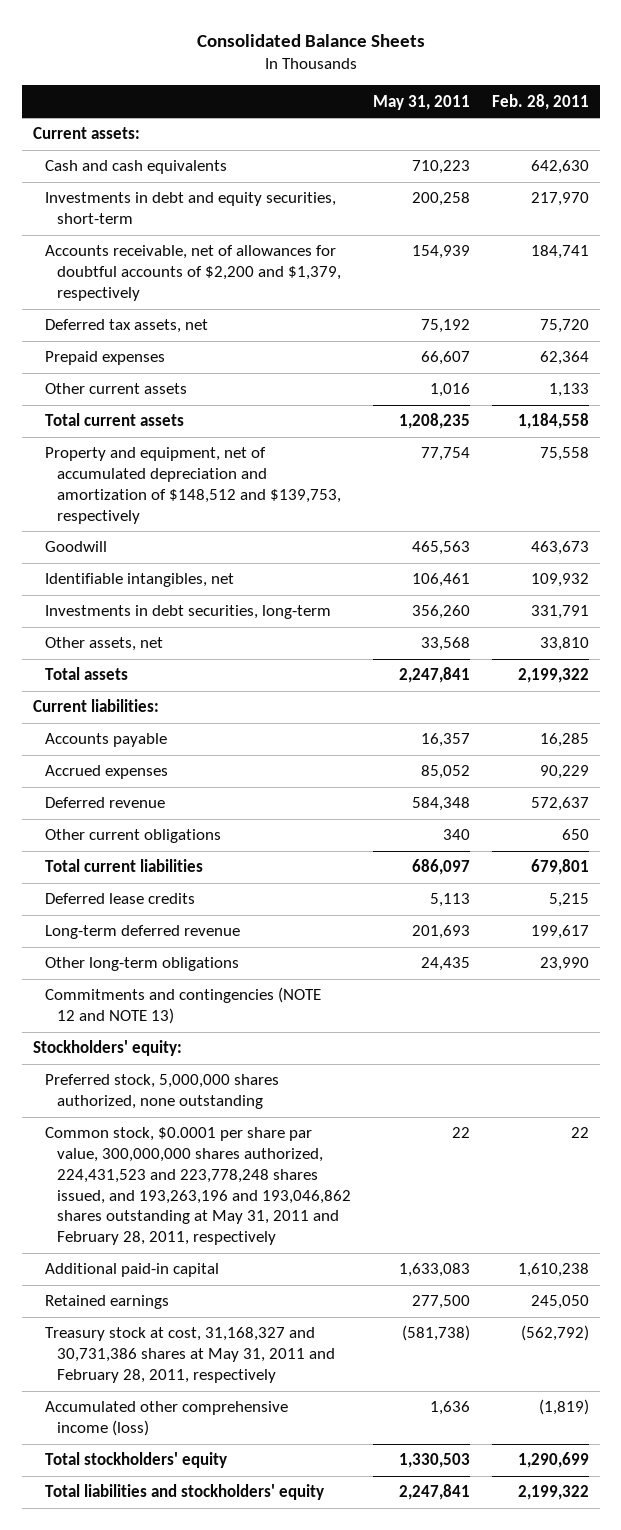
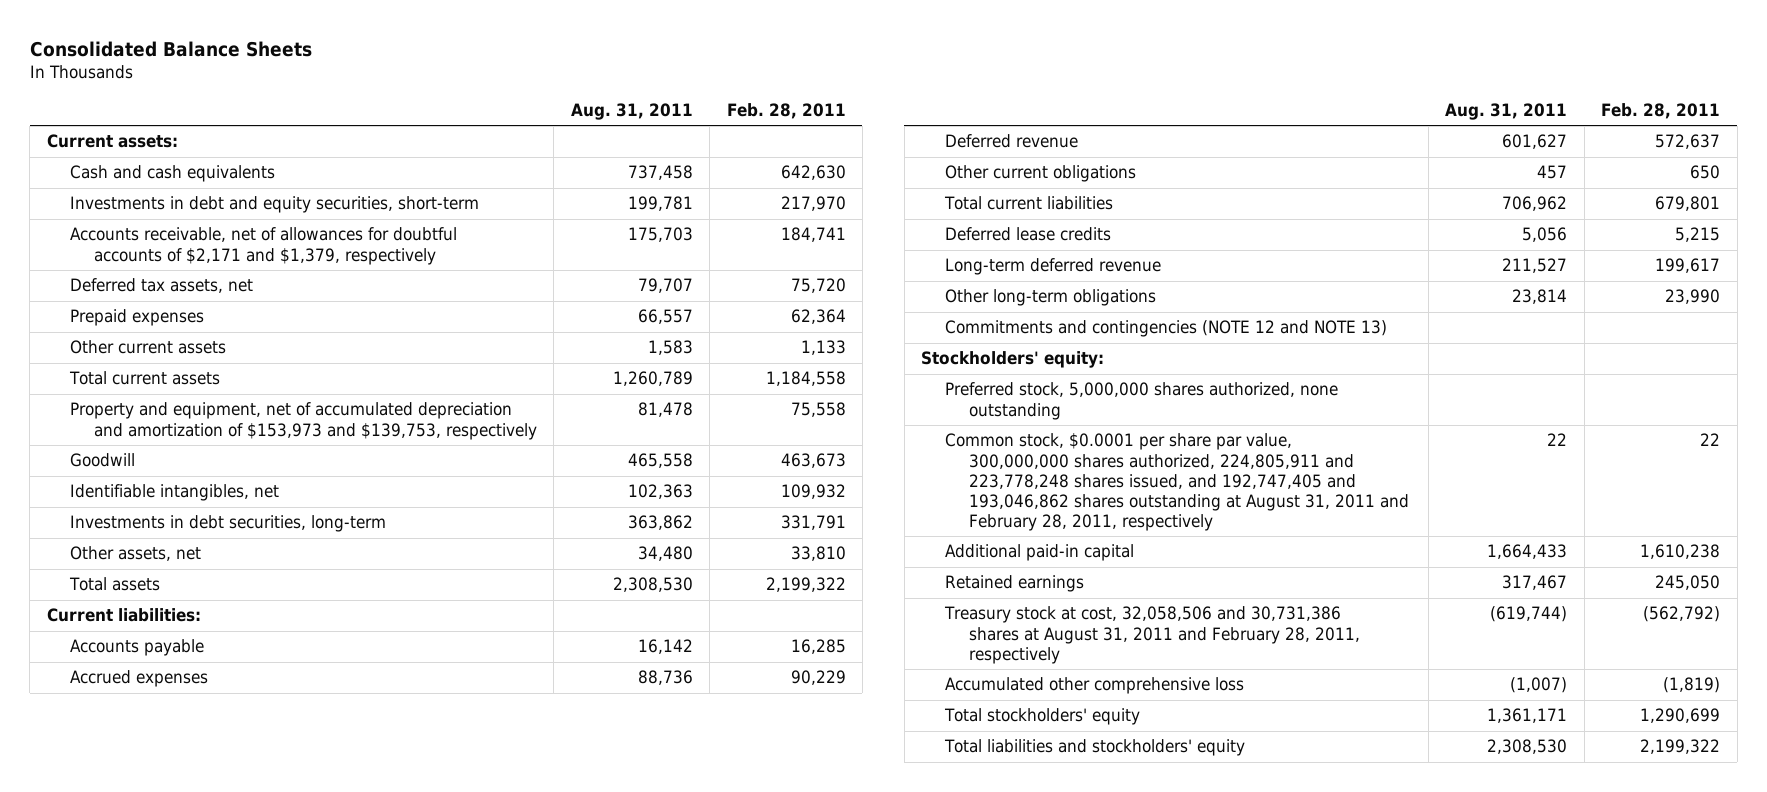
[373,94,471,110] May 31, 2011 -> none
none -> [570,103,693,121] Aug. 31, 2011
[44,245,342,301] Accounts receivable, net of allowances for doubtful accounts of $2,200 and $1,379, respectively -> [70,227,458,265] Accounts receivable, net of allowances for doubtful accounts of $2,171 and $1,379, respectively
[44,447,342,524] Property and equipment, net of accumulated depreciation and amortization of $148,512 and $139,753, respectively -> [70,402,537,440] Property and equipment, net of accumulated depreciation and amortization of $153,973 and $139,753, respectively
[44,1127,352,1246] Common stock, $0.0001 per share par value, 300,000,000 shares authorized, 224,431,523 and 223,778,248 shares issued, and 193,263,196 and 193,046,862 shares outstanding at May 31, 2011 and February 28, 2011, respectively -> [944,433,1409,531] Common stock, $0.0001 per share par value, 300,000,000 shares authorized, 224,805,911 and 223,778,248 shares issued, and 192,747,405 and 193,046,862 shares outstanding at August 31, 2011 and February 28, 2011, respectively
[44,1327,336,1383] Treasury stock at cost, 31,168,327 and 30,731,386 shares at May 31, 2011 and February 28, 2011, respectively -> [943,606,1360,664] Treasury stock at cost, 32,058,506 and 30,731,386 shares at August 31, 2011 and February 28, 2011, respectively
[44,1401,288,1437] Accumulated other comprehensive income (loss) -> [944,677,1244,695] Accumulated other comprehensive loss

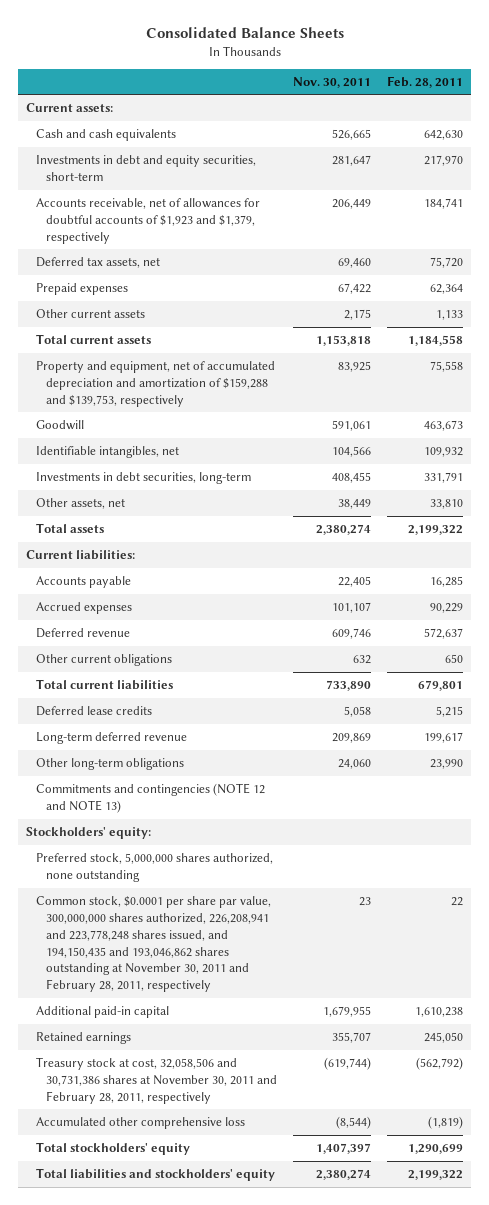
[570,103,693,121] Aug. 31, 2011 -> none
none -> [293,76,372,88] Nov. 30, 2011
[70,227,458,265] Accounts receivable, net of allowances for doubtful accounts of $2,171 and $1,379, respectively -> [36,198,261,244] Accounts receivable, net of allowances for doubtful accounts of $1,923 and $1,379, respectively
[70,402,537,440] Property and equipment, net of accumulated depreciation and amortization of $153,973 and $139,753, respectively -> [36,361,276,407] Property and equipment, net of accumulated depreciation and amortization of $159,288 and $139,753, respectively
[944,433,1409,531] Common stock, $0.0001 per share par value, 300,000,000 shares authorized, 224,805,911 and 223,778,248 shares issued, and 192,747,405 and 193,046,862 shares outstanding at August 31, 2011 and February 28, 2011, respectively -> [36,896,272,993] Common stock, $0.0001 per share par value, 300,000,000 shares authorized, 226,208,941 and 223,778,248 shares issued, and 194,150,435 and 193,046,862 shares outstanding at November 30, 2011 and February 28, 2011, respectively
[943,606,1360,664] Treasury stock at cost, 32,058,506 and 30,731,386 shares at August 31, 2011 and February 28, 2011, respectively -> [36,1057,278,1104] Treasury stock at cost, 32,058,506 and 30,731,386 shares at November 30, 2011 and February 28, 2011, respectively

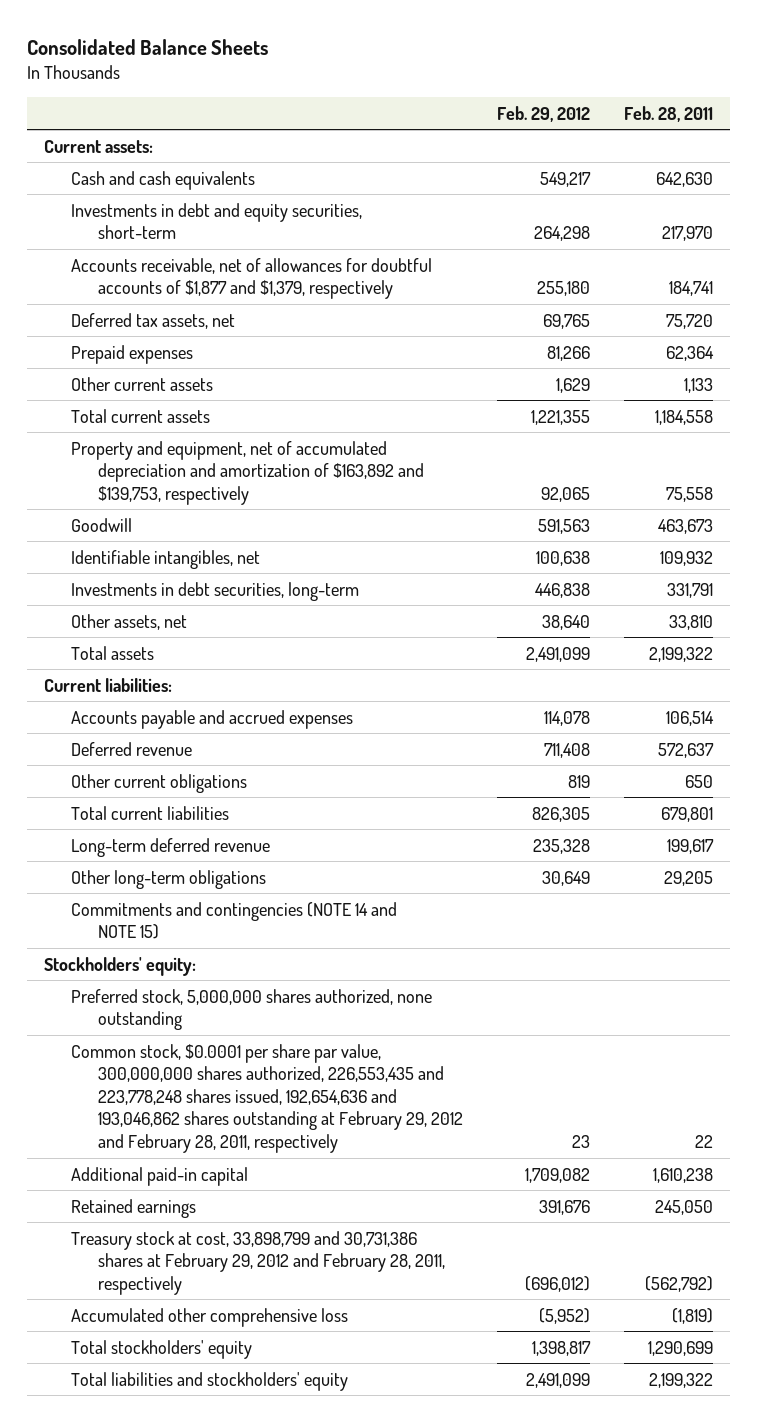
[293,76,372,88] Nov. 30, 2011 -> none
none -> [496,105,590,122] Feb. 29, 2012
[36,198,261,244] Accounts receivable, net of allowances for doubtful accounts of $1,923 and $1,379, respectively -> [70,257,432,300] Accounts receivable, net of allowances for doubtful accounts of $1,877 and $1,379, respectively
[36,361,276,407] Property and equipment, net of accumulated depreciation and amortization of $159,288 and $139,753, respectively -> [70,440,424,505] Property and equipment, net of accumulated depreciation and amortization of $163,892 and $139,753, respectively
[36,576,132,589] Accounts payable -> none
[36,602,133,615] Accrued expenses -> none
none -> [70,709,353,729] Accounts payable and accrued expenses
[36,706,153,717] Deferred lease credits -> none
[430,759,464,770] 23,990 -> [663,870,713,886] 29,205
[36,783,266,813] Commitments and contingencies (NOTE 12 and NOTE 13) -> [70,901,397,940] Commitments and contingencies (NOTE 14 and NOTE 15)
[36,896,272,993] Common stock, $0.0001 per share par value, 300,000,000 shares authorized, 226,208,941 and 223,778,248 shares issued, and 194,150,435 and 193,046,862 shares outstanding at November 30, 2011 and February 28, 2011, respectively -> [70,1043,463,1154] Common stock, $0.0001 per share par value, 300,000,000 shares authorized, 226,553,435 and 223,778,248 shares issued, 192,654,636 and 193,046,862 shares outstanding at February 29, 2012 and February 28, 2011, respectively
[36,1057,278,1104] Treasury stock at cost, 32,058,506 and 30,731,386 shares at November 30, 2011 and February 28, 2011, respectively -> [70,1230,445,1295] Treasury stock at cost, 33,898,799 and 30,731,386 shares at February 29, 2012 and February 28, 2011, respectively

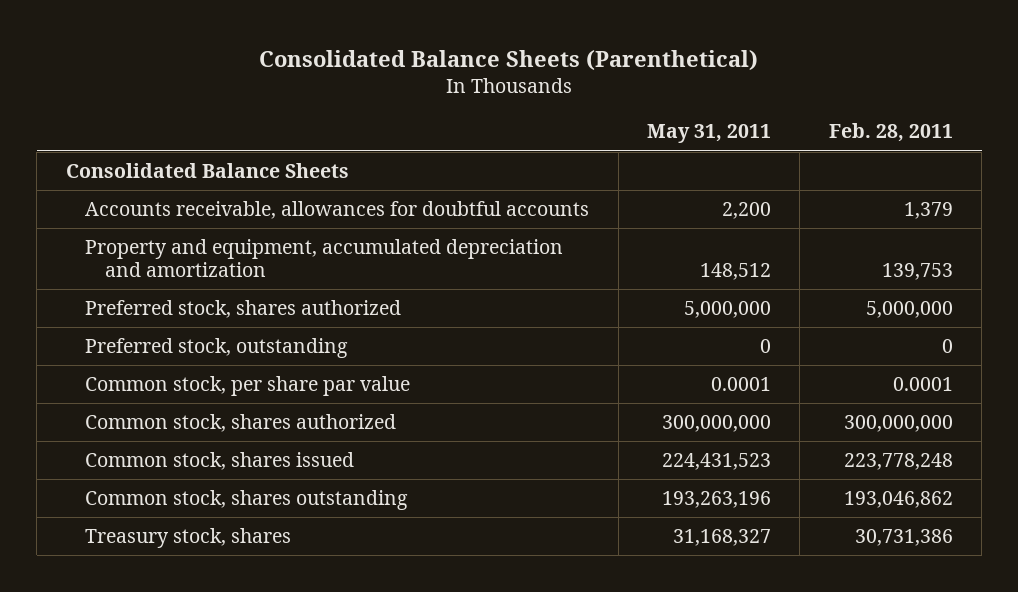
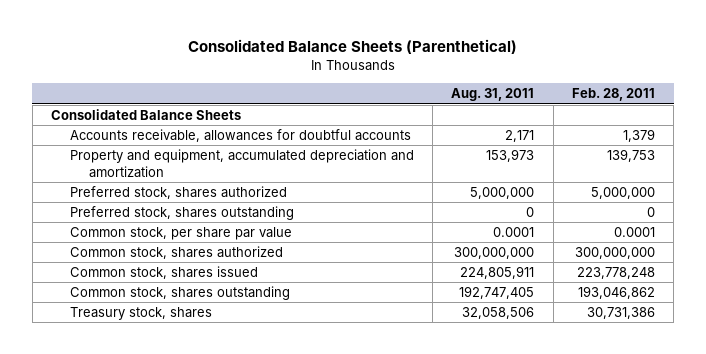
[647,124,772,144] May 31, 2011 -> none
none -> [451,88,535,102] Aug. 31, 2011
[85,338,349,359] Preferred stock, outstanding -> [70,205,295,220] Preferred stock, shares outstanding

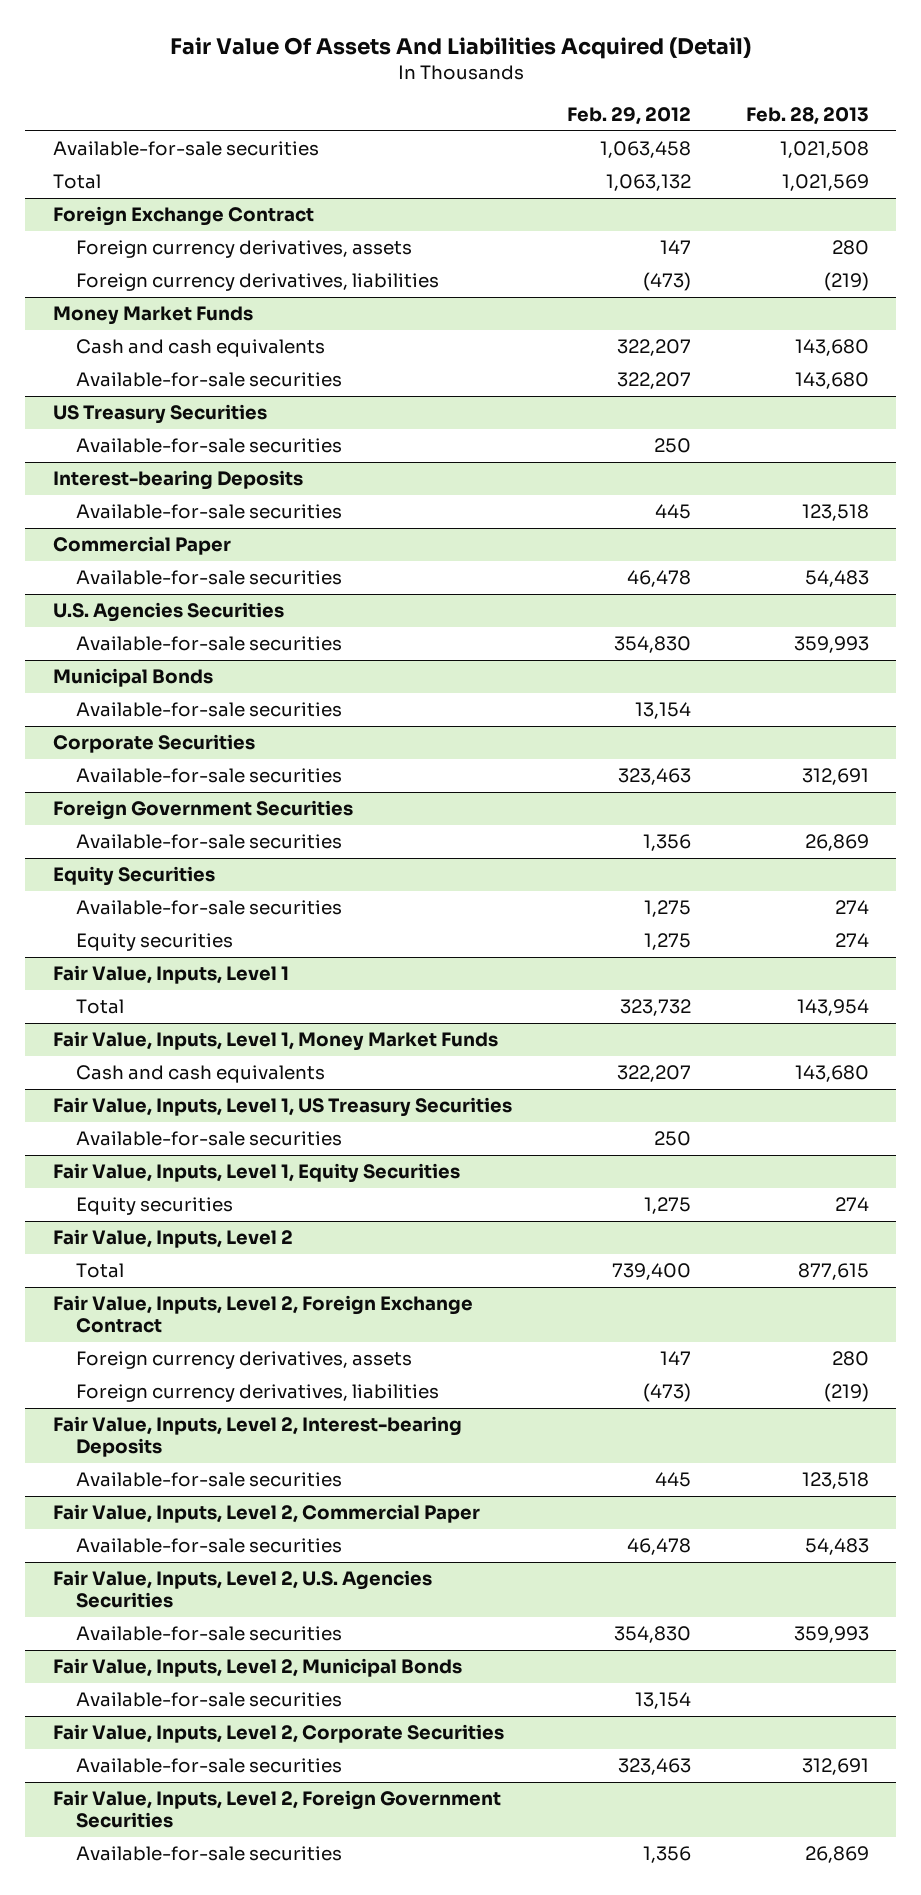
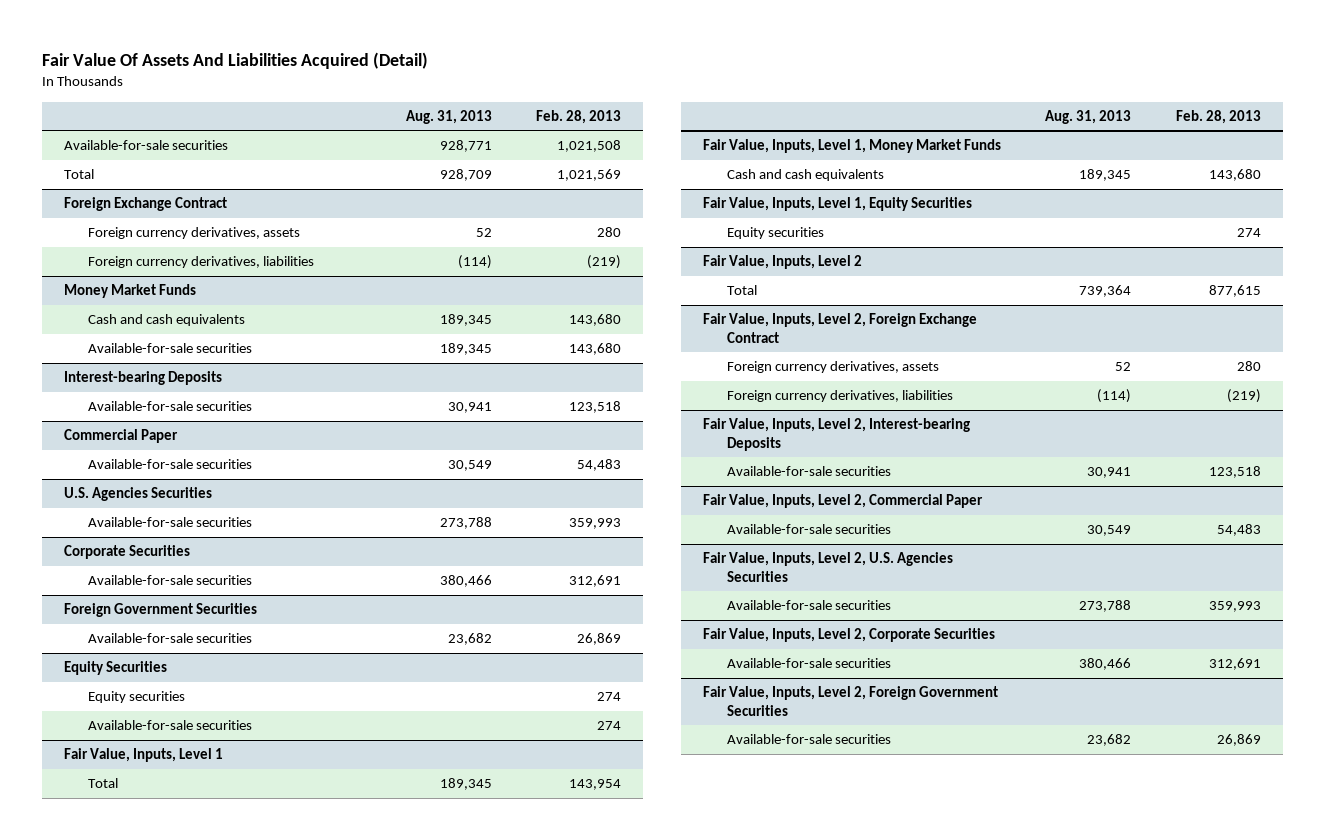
[566,107,691,126] Feb. 29, 2012 -> none
none -> [406,109,493,124] Aug. 31, 2013
[52,404,267,425] US Treasury Securities -> none
[76,438,343,454] Available-for-sale securities -> none
[52,668,213,688] Municipal Bonds -> none
[76,702,343,718] Available-for-sale securities -> none
[76,900,343,916] Available-for-sale securities -> [88,720,253,731] Available-for-sale securities
[52,1097,512,1118] Fair Value, Inputs, Level 1, US Treasury Securities -> none
[76,1131,343,1147] Available-for-sale securities -> none
[52,1658,462,1678] Fair Value, Inputs, Level 2, Municipal Bonds -> none
[76,1692,343,1708] Available-for-sale securities -> none

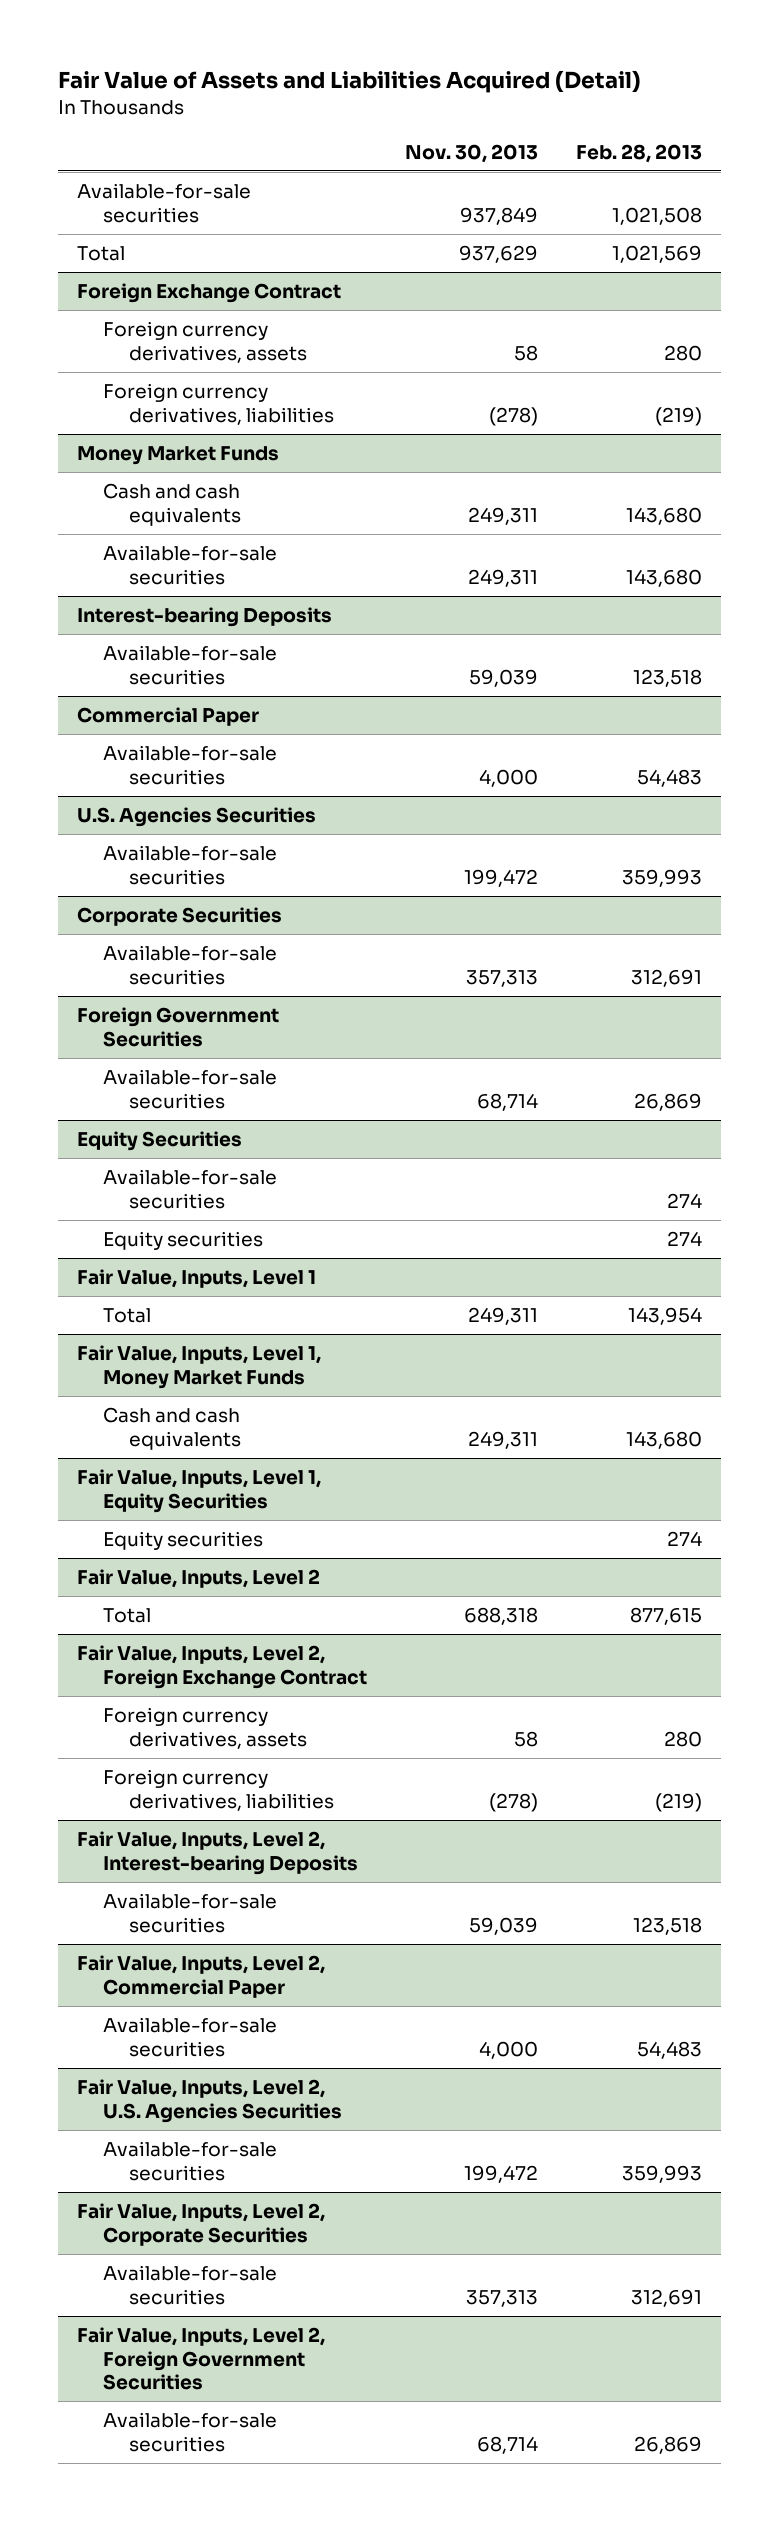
[42,51,429,69] Fair Value Of Assets And Liabilities Acquired (Detail) -> [58,69,642,93] Fair Value of Assets and Liabilities Acquired (Detail)
[406,109,493,124] Aug. 31, 2013 -> none
none -> [404,143,538,163] Nov. 30, 2013
[88,691,186,704] Equity securities -> [102,1230,263,1250] Equity securities

